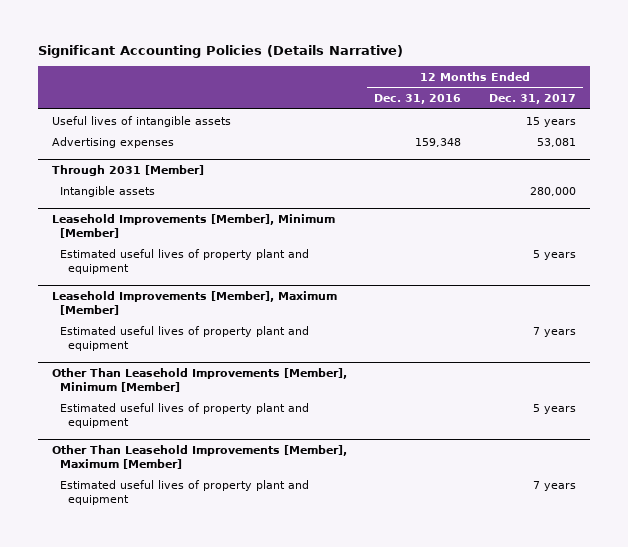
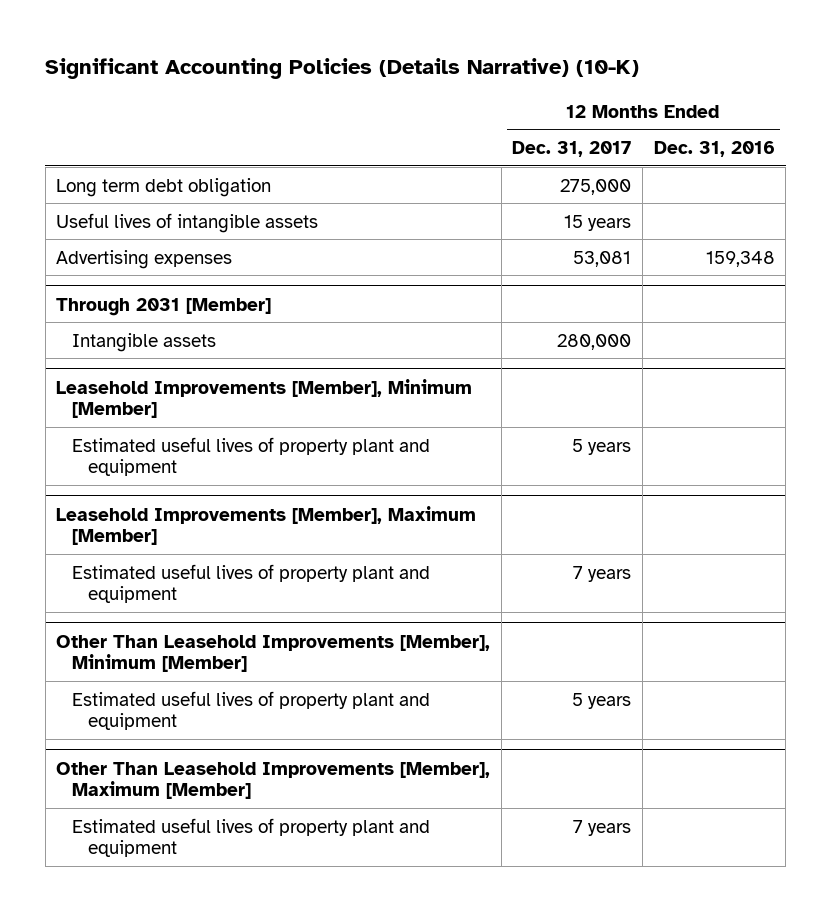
[37,45,403,59] Significant Accounting Policies (Details Narrative) -> [45,58,640,80] Significant Accounting Policies (Details Narrative) (10-K)
none -> [56,177,272,197] Long term debt obligation

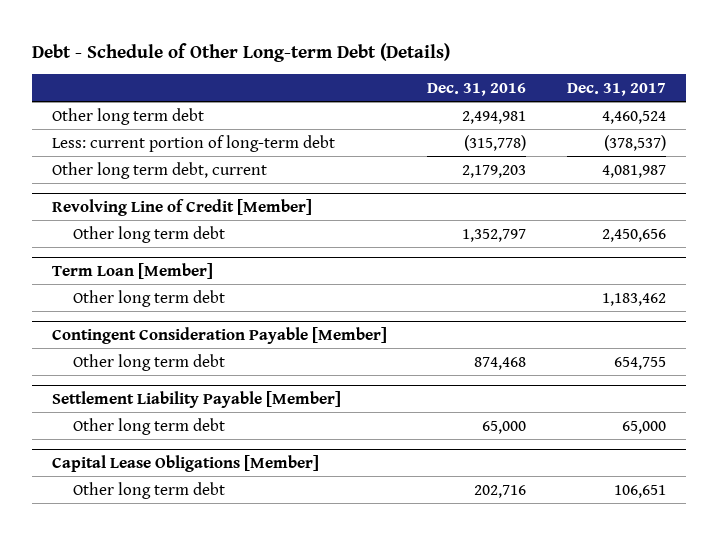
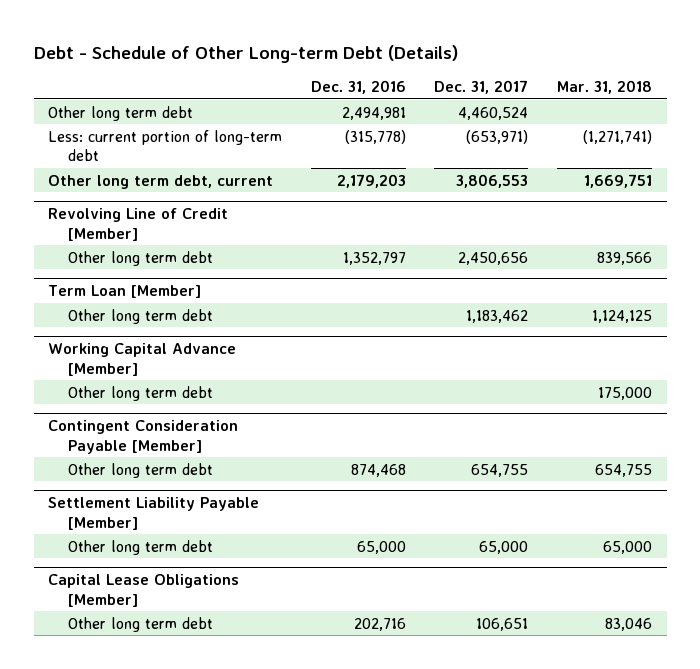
none -> [557,80,653,95] Mar. 31, 2018
[603,134,666,151] (378,537) -> [466,129,529,144] (653,971)
[601,164,666,178] 4,081,987 -> [456,173,529,188] 3,806,553
none -> [47,343,236,376] Working Capital Advance [Member]
none -> [68,385,214,401] Other long term debt

